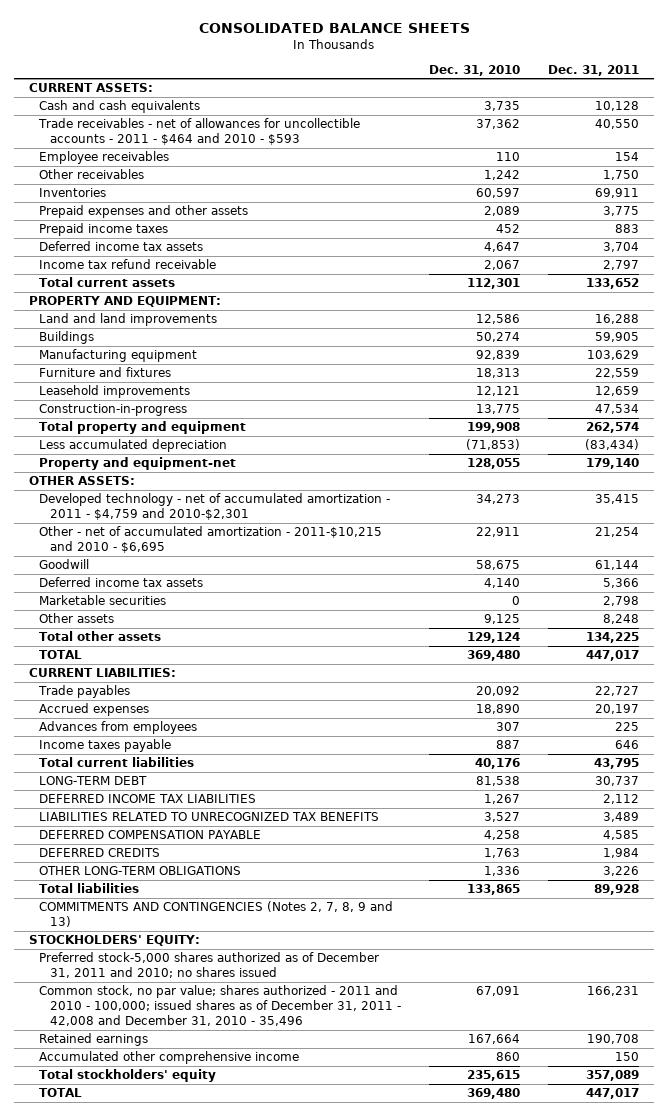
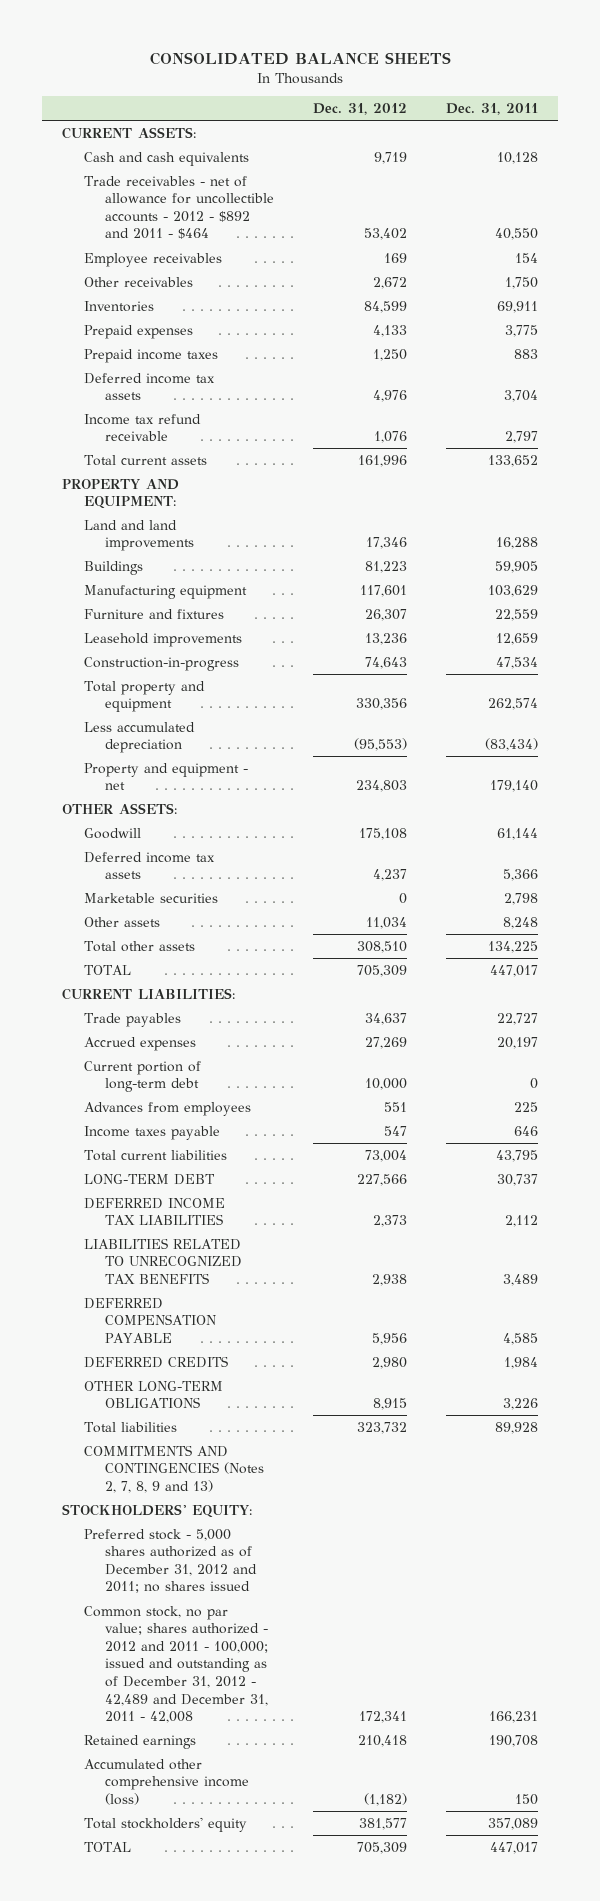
[429,64,521,76] Dec. 31, 2010 -> none
none -> [313,103,408,116] Dec. 31, 2012
[38,118,361,146] Trade receivables - net of allowances for uncollectible accounts - 2011 - $464 and 2010 - $593 -> [83,175,275,240] Trade receivables - net of allowance for uncollectible accounts - 2012 - $892 and 2011 - $464
[39,205,249,219] Prepaid expenses and other assets -> [83,324,193,339] Prepaid expenses
[39,457,237,471] Property and equipment-net -> [83,762,248,791] Property and equipment - net
[39,493,391,521] Developed technology - net of accumulated amortization - 2011 - $4,759 and 2010-$2,301 -> none
[39,526,383,554] Other - net of accumulated amortization - 2011-$10,215 and 2010 - $6,695 -> none
none -> [83,1060,201,1093] Current portion of long-term debt
[39,952,380,979] Preferred stock-5,000 shares authorized as of December 31, 2011 and 2010; no shares issued -> [83,1528,258,1594] Preferred stock - 5,000 shares authorized as of December 31, 2012 and 2011; no shares issued
[39,985,401,1027] Common stock, no par value; shares authorized - 2011 and 2010 - 100,000; issued shares as of December 31, 2011 - 42,008 and December 31, 2010 - 35,496 -> [83,1605,269,1724] Common stock, no par value; shares authorized - 2012 and 2011 - 100,000; issued and outstanding as of December 31, 2012 - 42,489 and December 31, 2011 - 42,008
[39,1051,300,1065] Accumulated other comprehensive income -> [83,1758,250,1805] Accumulated other comprehensive income (loss)

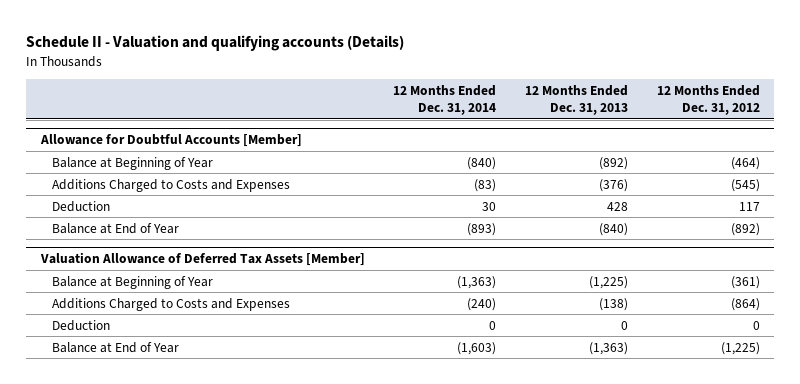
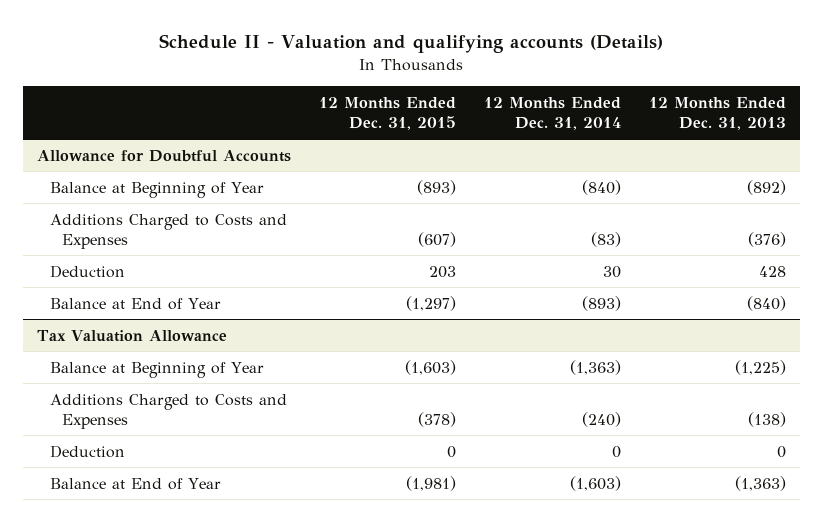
[656,84,760,116] 12 Months Ended Dec. 31, 2012 -> none
none -> [318,96,456,130] 12 Months Ended Dec. 31, 2015
[39,134,302,148] Allowance for Doubtful Accounts [Member] -> [36,149,291,162] Allowance for Doubtful Accounts
[39,252,365,267] Valuation Allowance of Deferred Tax Assets [Member] -> [36,329,227,342] Tax Valuation Allowance

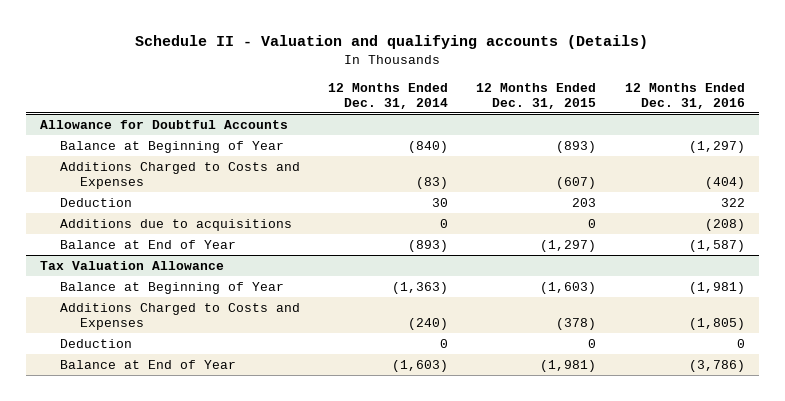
[649,96,787,130] 12 Months Ended Dec. 31, 2013 -> none
none -> [624,82,745,109] 12 Months Ended Dec. 31, 2016
none -> [59,218,292,231] Additions due to acquisitions

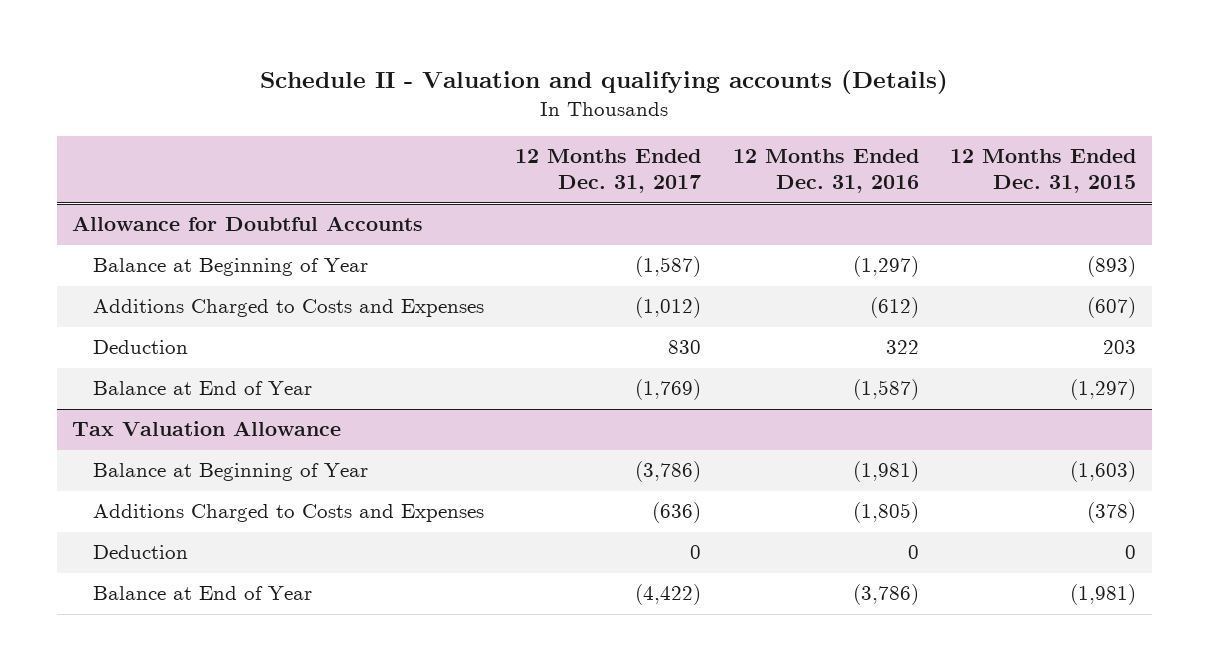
[328,82,449,109] 12 Months Ended Dec. 31, 2014 -> none
none -> [515,149,702,194] 12 Months Ended Dec. 31, 2017
[704,177,745,190] (404) -> [869,297,919,319] (612)
[59,218,292,231] Additions due to acquisitions -> none

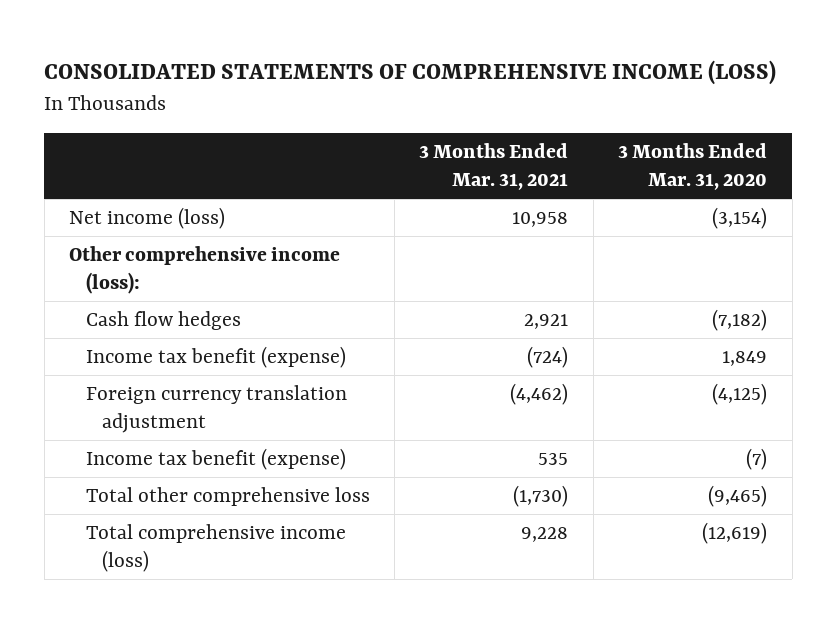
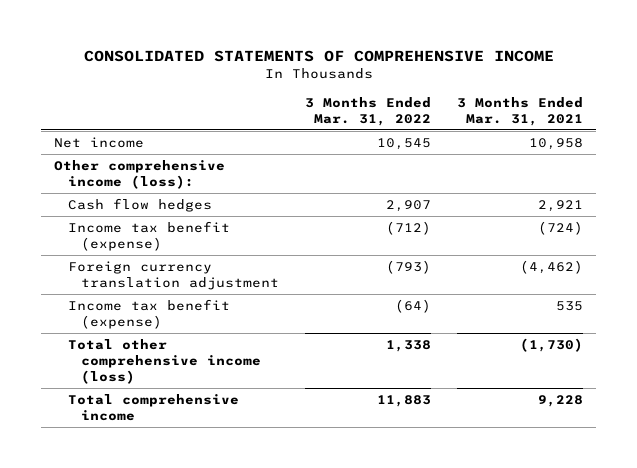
[44,60,777,86] CONSOLIDATED STATEMENTS OF COMPREHENSIVE INCOME (LOSS) -> [83,49,554,62] CONSOLIDATED STATEMENTS OF COMPREHENSIVE INCOME
[618,142,768,191] 3 Months Ended Mar. 31, 2020 -> none
none -> [305,96,432,126] 3 Months Ended Mar. 31, 2022
[68,206,225,229] Net income (loss) -> [54,137,145,149] Net income
[85,486,370,506] Total other comprehensive loss -> [67,339,262,384] Total other comprehensive income (loss)
[85,523,346,573] Total comprehensive income (loss) -> [67,394,239,421] Total comprehensive income

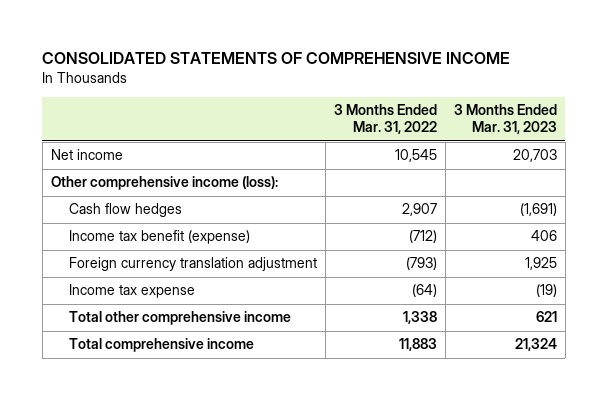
[457,96,584,126] 3 Months Ended Mar. 31, 2021 -> none
none -> [453,104,557,135] 3 Months Ended Mar. 31, 2023
[67,299,230,329] Income tax benefit (expense) -> [68,284,195,299] Income tax expense
[67,339,262,384] Total other comprehensive income (loss) -> [68,311,291,326] Total other comprehensive income

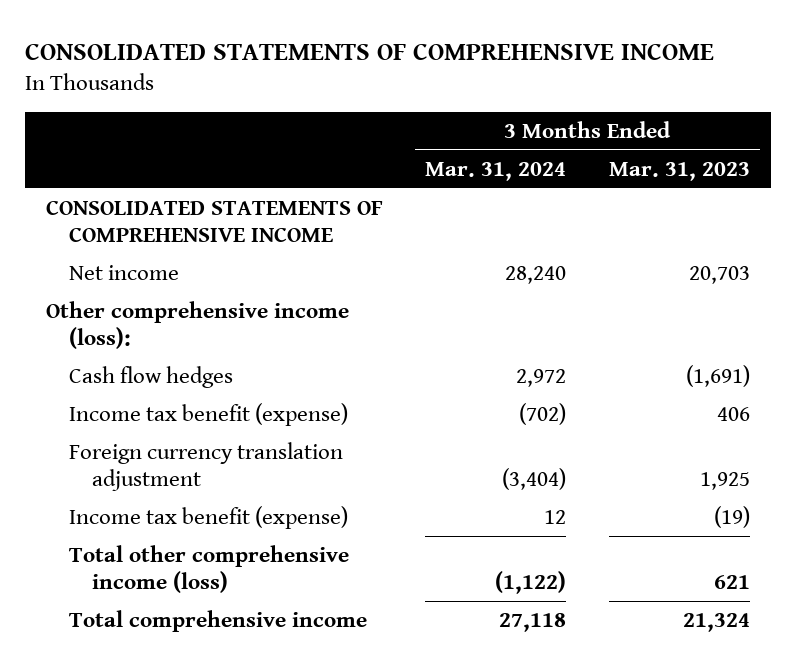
[333,104,437,135] 3 Months Ended Mar. 31, 2022 -> none
none -> [425,161,567,181] Mar. 31, 2024
none -> [46,199,384,242] CONSOLIDATED STATEMENTS OF COMPREHENSIVE INCOME
[68,284,195,299] Income tax expense -> [68,505,348,529] Income tax benefit (expense)
[68,311,291,326] Total other comprehensive income -> [68,544,349,593] Total other comprehensive income (loss)

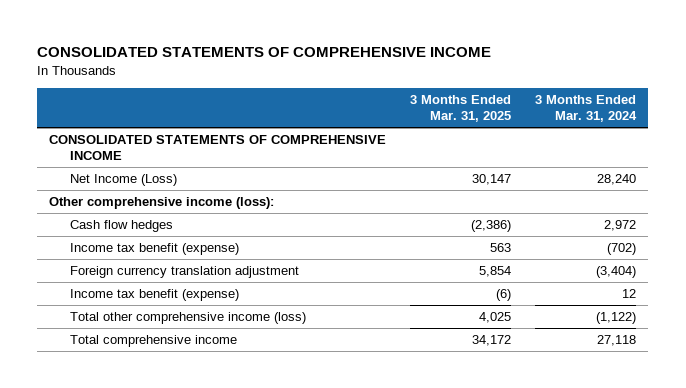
[608,161,750,181] Mar. 31, 2023 -> none
none -> [410,94,512,123] 3 Months Ended Mar. 31, 2025
[68,264,179,280] Net income -> [69,173,177,186] Net Income (Loss)

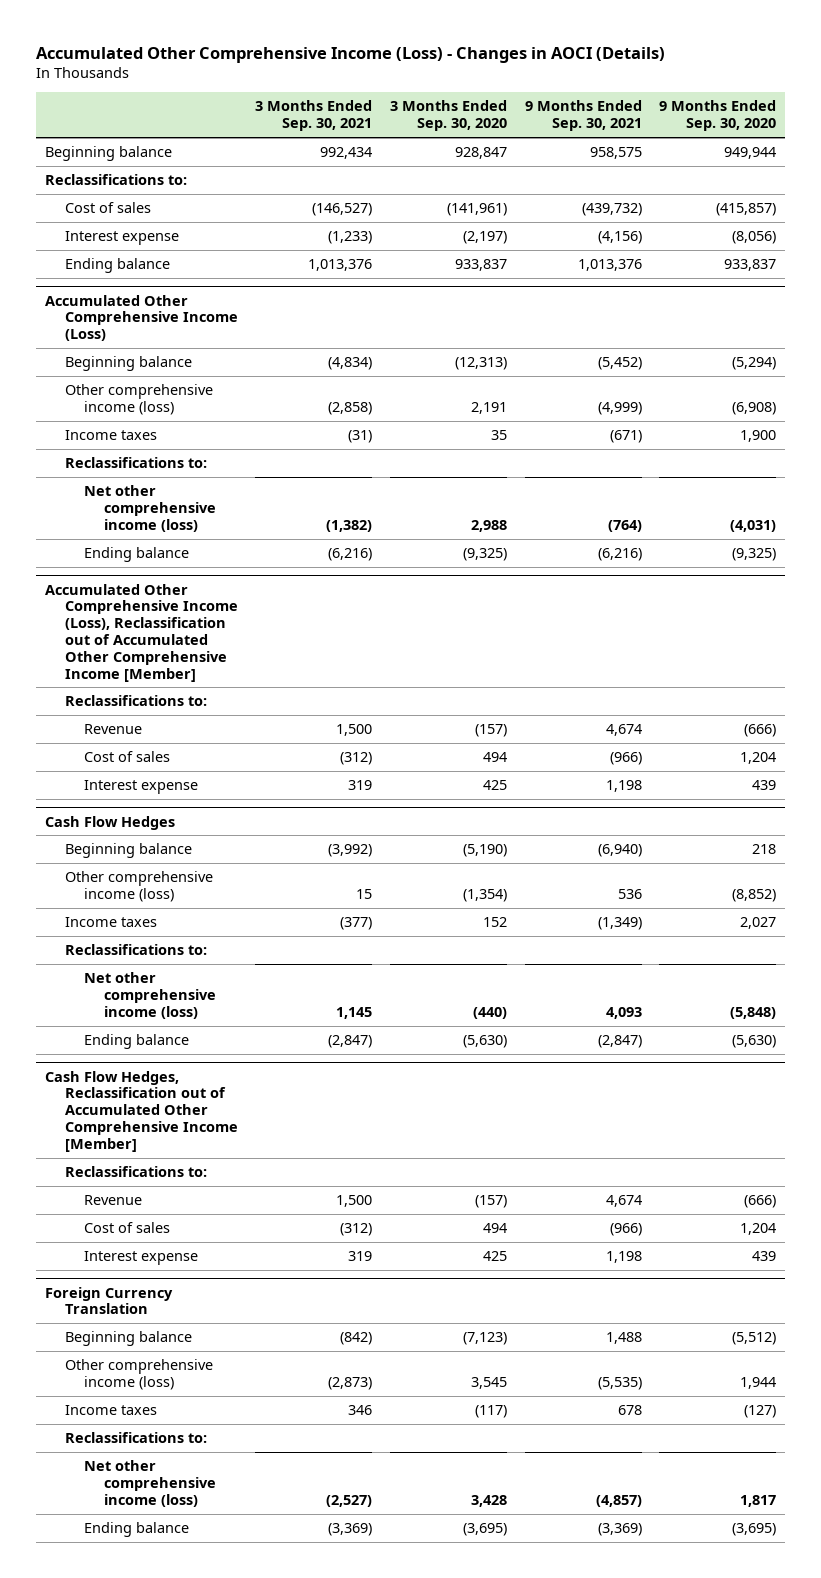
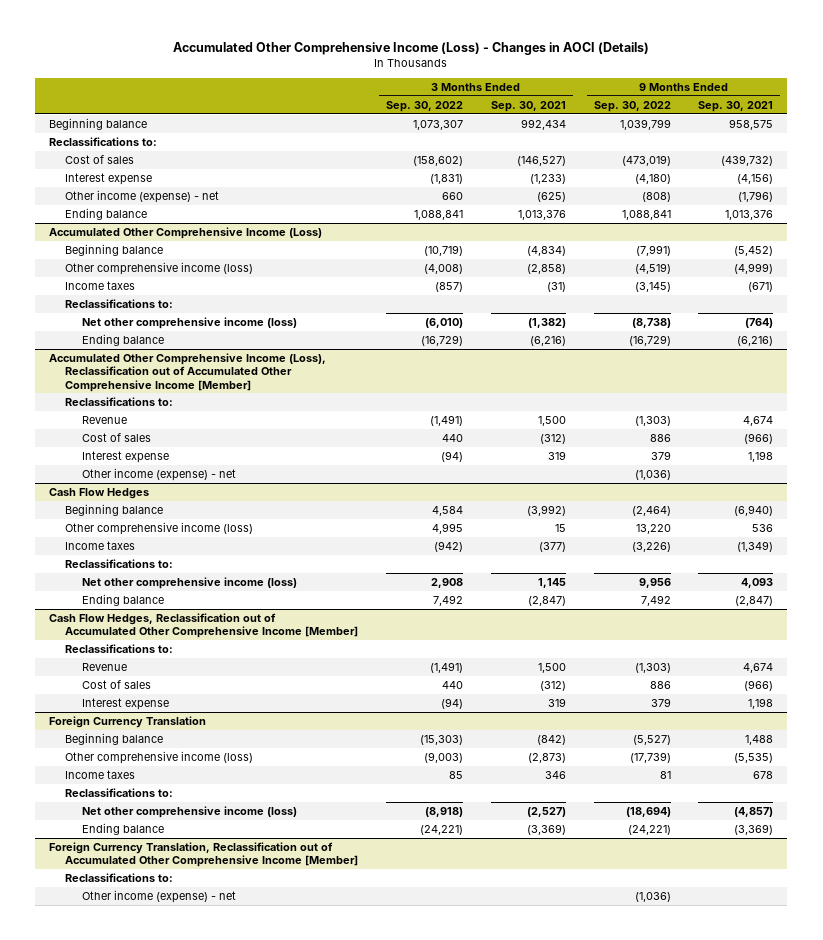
[390,100,508,132] 3 Months Ended Sep. 30, 2020 -> none
[659,100,777,132] 9 Months Ended Sep. 30, 2020 -> none
none -> [386,100,464,112] Sep. 30, 2022
none -> [593,100,671,112] Sep. 30, 2022
none -> [65,189,220,203] Other income (expense) - net
none -> [81,467,236,481] Other income (expense) - net
none -> [49,841,359,868] Foreign Currency Translation, Reclassification out of Accumulated Other Comprehensive Income [Member]
none -> [65,872,174,882] Reclassifications to:
none -> [81,889,236,903] Other income (expense) - net

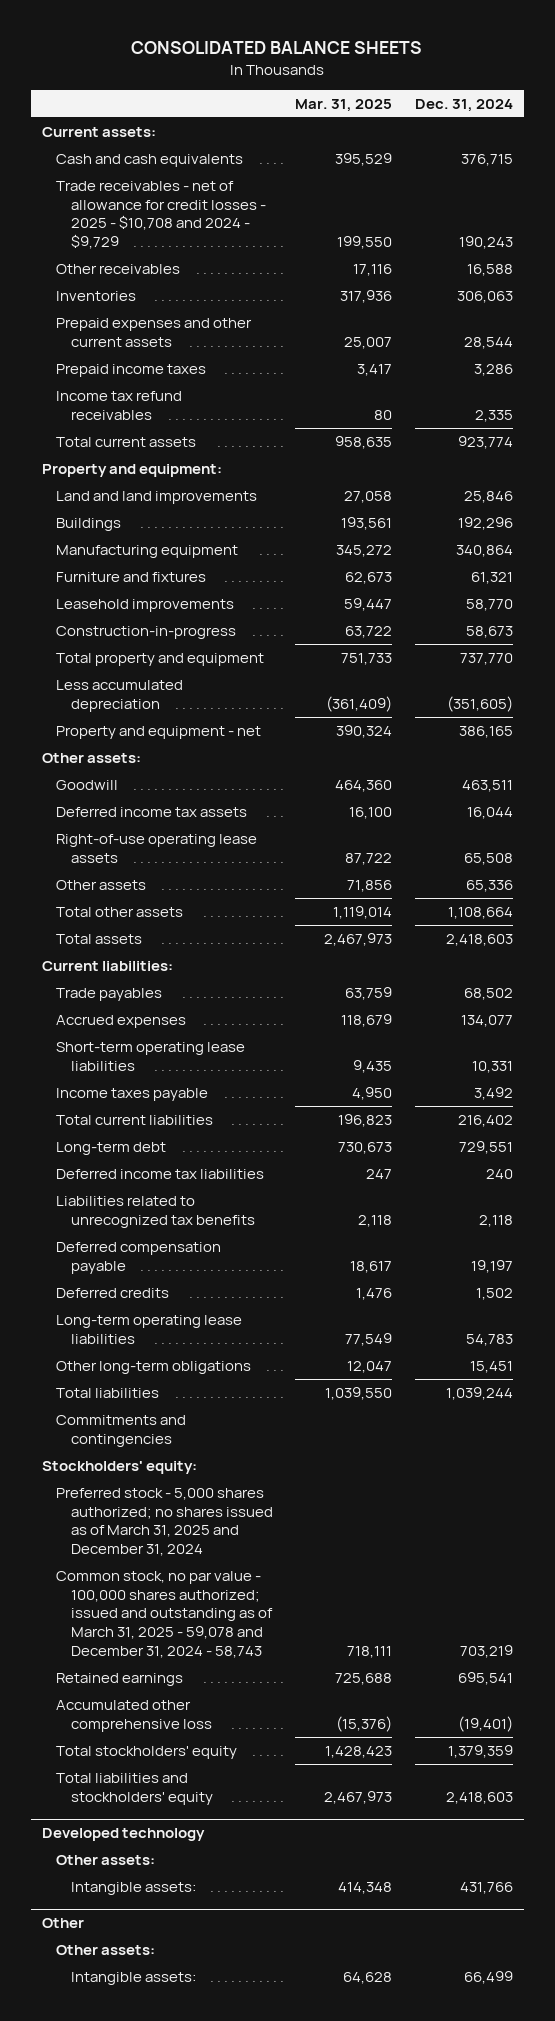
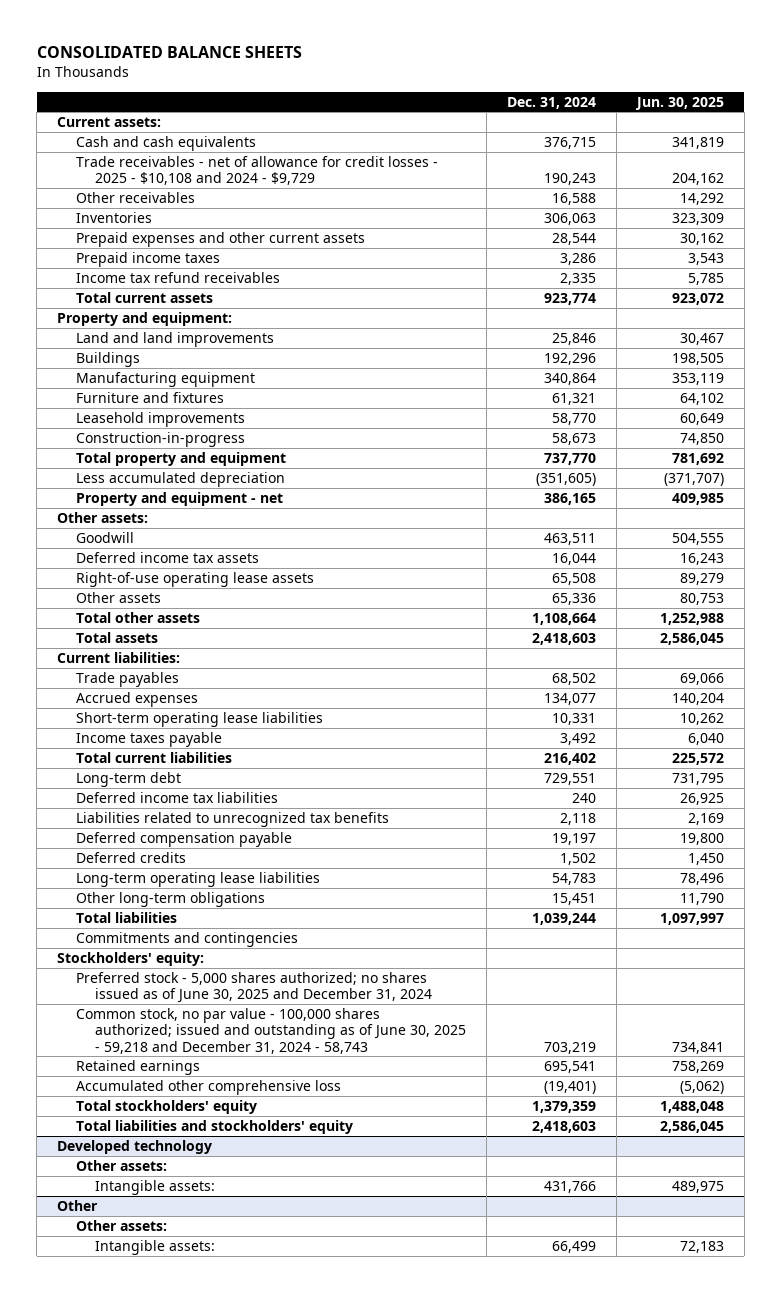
[295,99,393,113] Mar. 31, 2025 -> none
none -> [634,96,724,110] Jun. 30, 2025
[56,180,266,250] Trade receivables - net of allowance for credit losses - 2025 - $10,708 and 2024 - $9,729 -> [75,155,438,186] Trade receivables - net of allowance for credit losses - 2025 - $10,108 and 2024 - $9,729
[56,1487,273,1557] Preferred stock - 5,000 shares authorized; no shares issued as of March 31, 2025 and December 31, 2024 -> [75,971,432,1004] Preferred stock - 5,000 shares authorized; no shares issued as of June 30, 2025 and December 31, 2024
[56,1570,273,1658] Common stock, no par value - 100,000 shares authorized; issued and outstanding as of March 31, 2025 - 59,078 and December 31, 2024 - 58,743 -> [75,1007,466,1054] Common stock, no par value - 100,000 shares authorized; issued and outstanding as of June 30, 2025 - 59,218 and December 31, 2024 - 58,743

